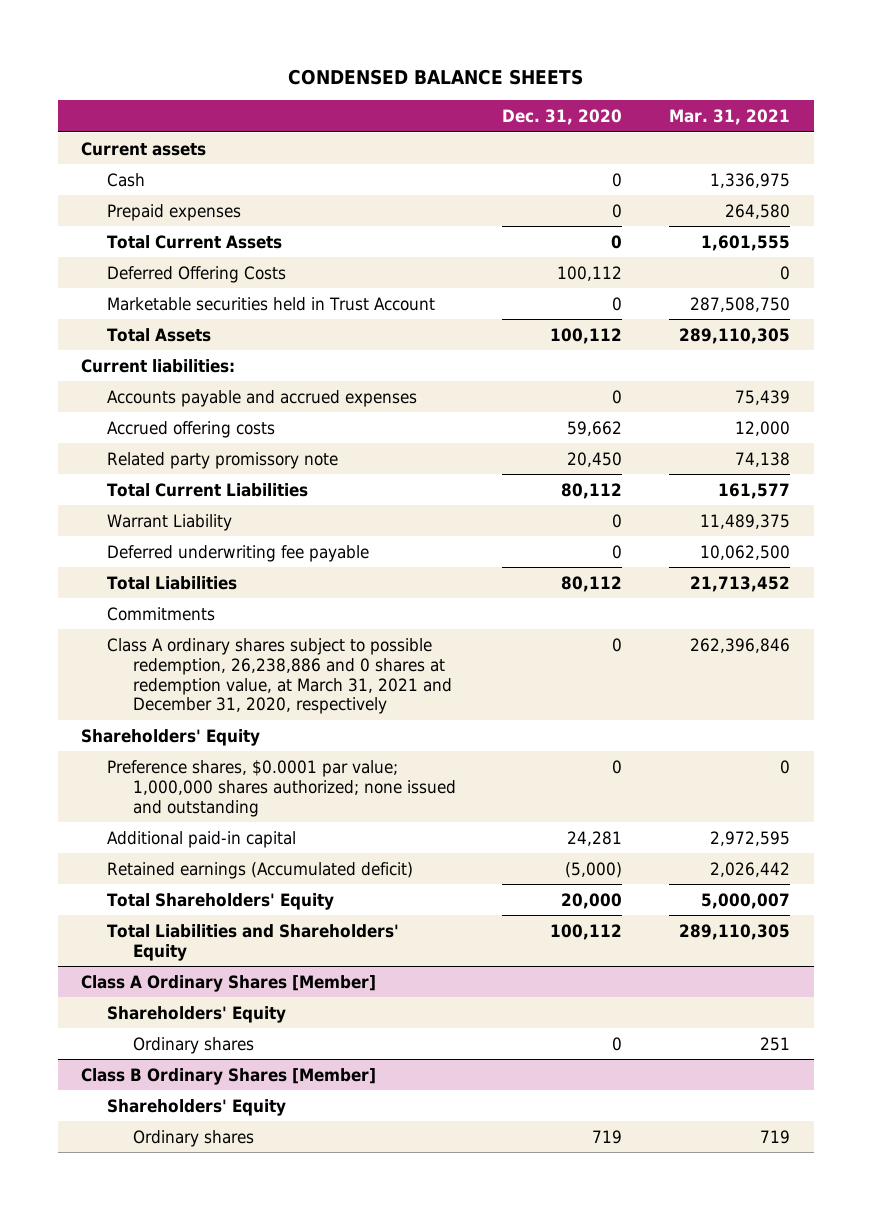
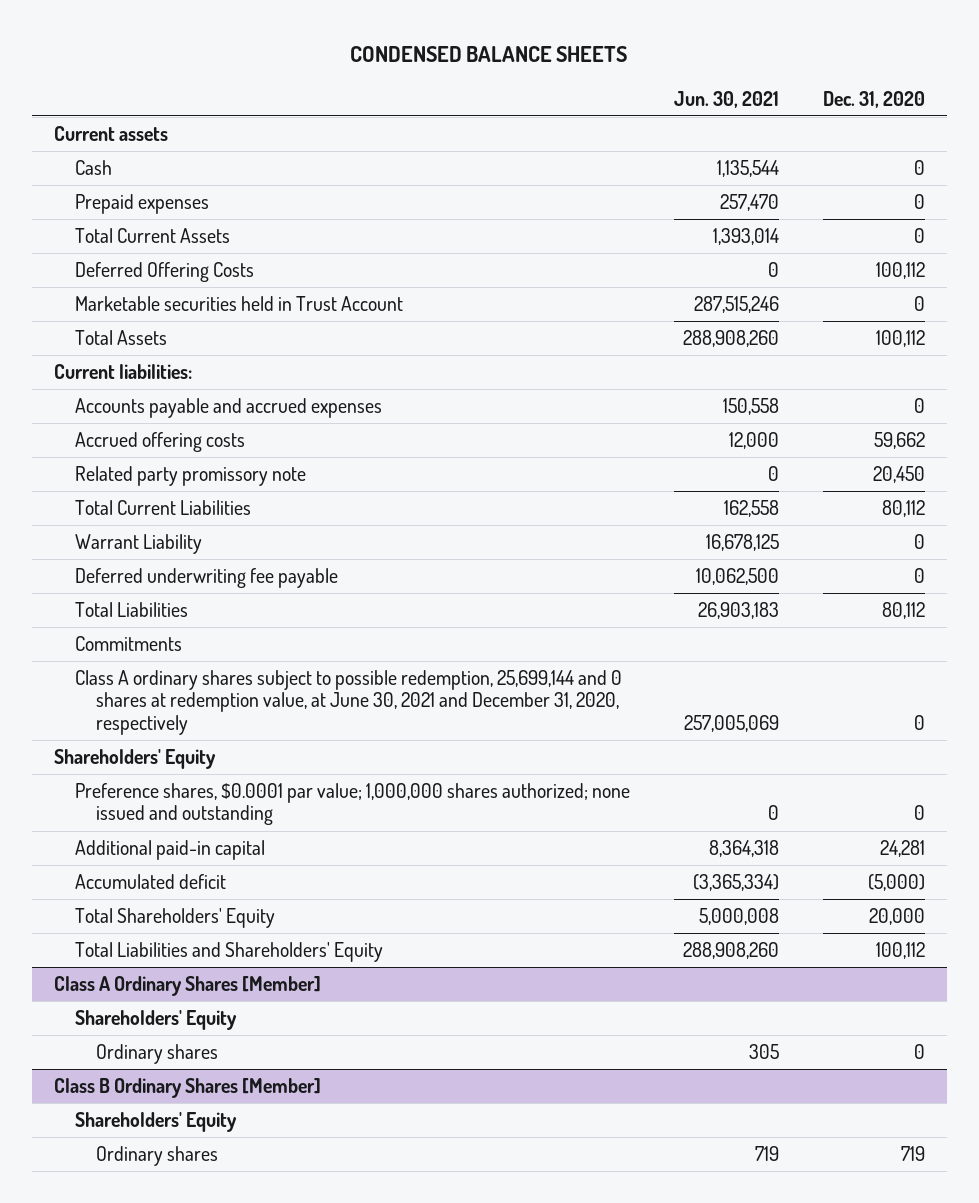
[669,108,791,125] Mar. 31, 2021 -> none
none -> [673,90,779,108] Jun. 30, 2021
[106,637,452,715] Class A ordinary shares subject to possible redemption, 26,238,886 and 0 shares at redemption value, at March 31, 2021 and December 31, 2020, respectively -> [74,670,622,735] Class A ordinary shares subject to possible redemption, 25,699,144 and 0 shares at redemption value, at June 30, 2021 and December 31, 2020, respectively
[106,861,413,879] Retained earnings (Accumulated deficit) -> [74,874,226,890] Accumulated deficit

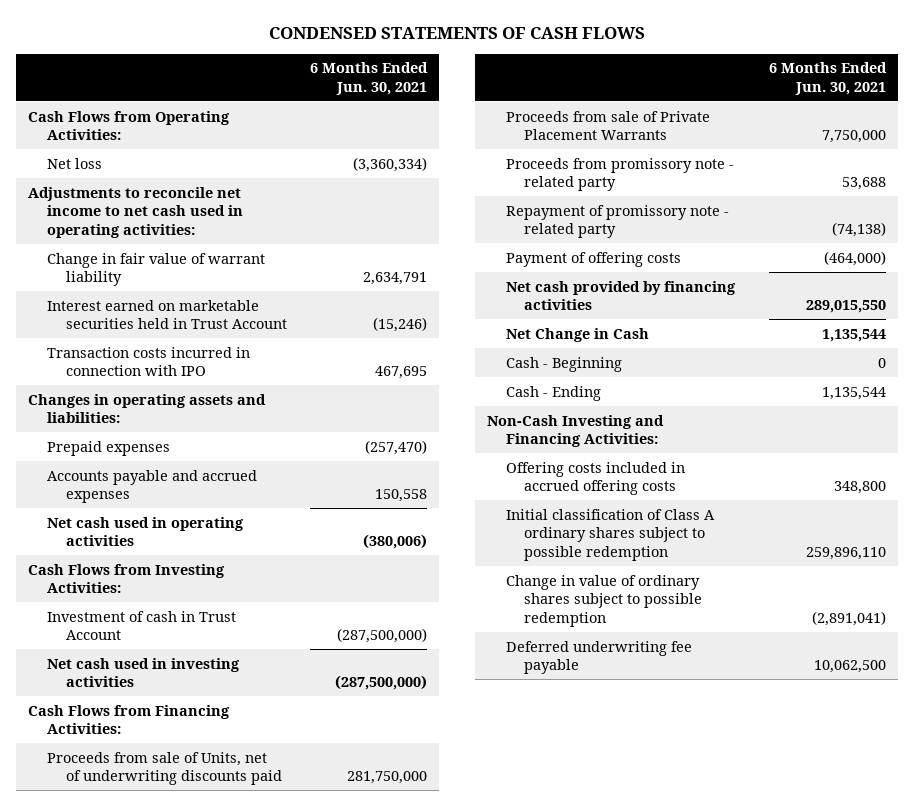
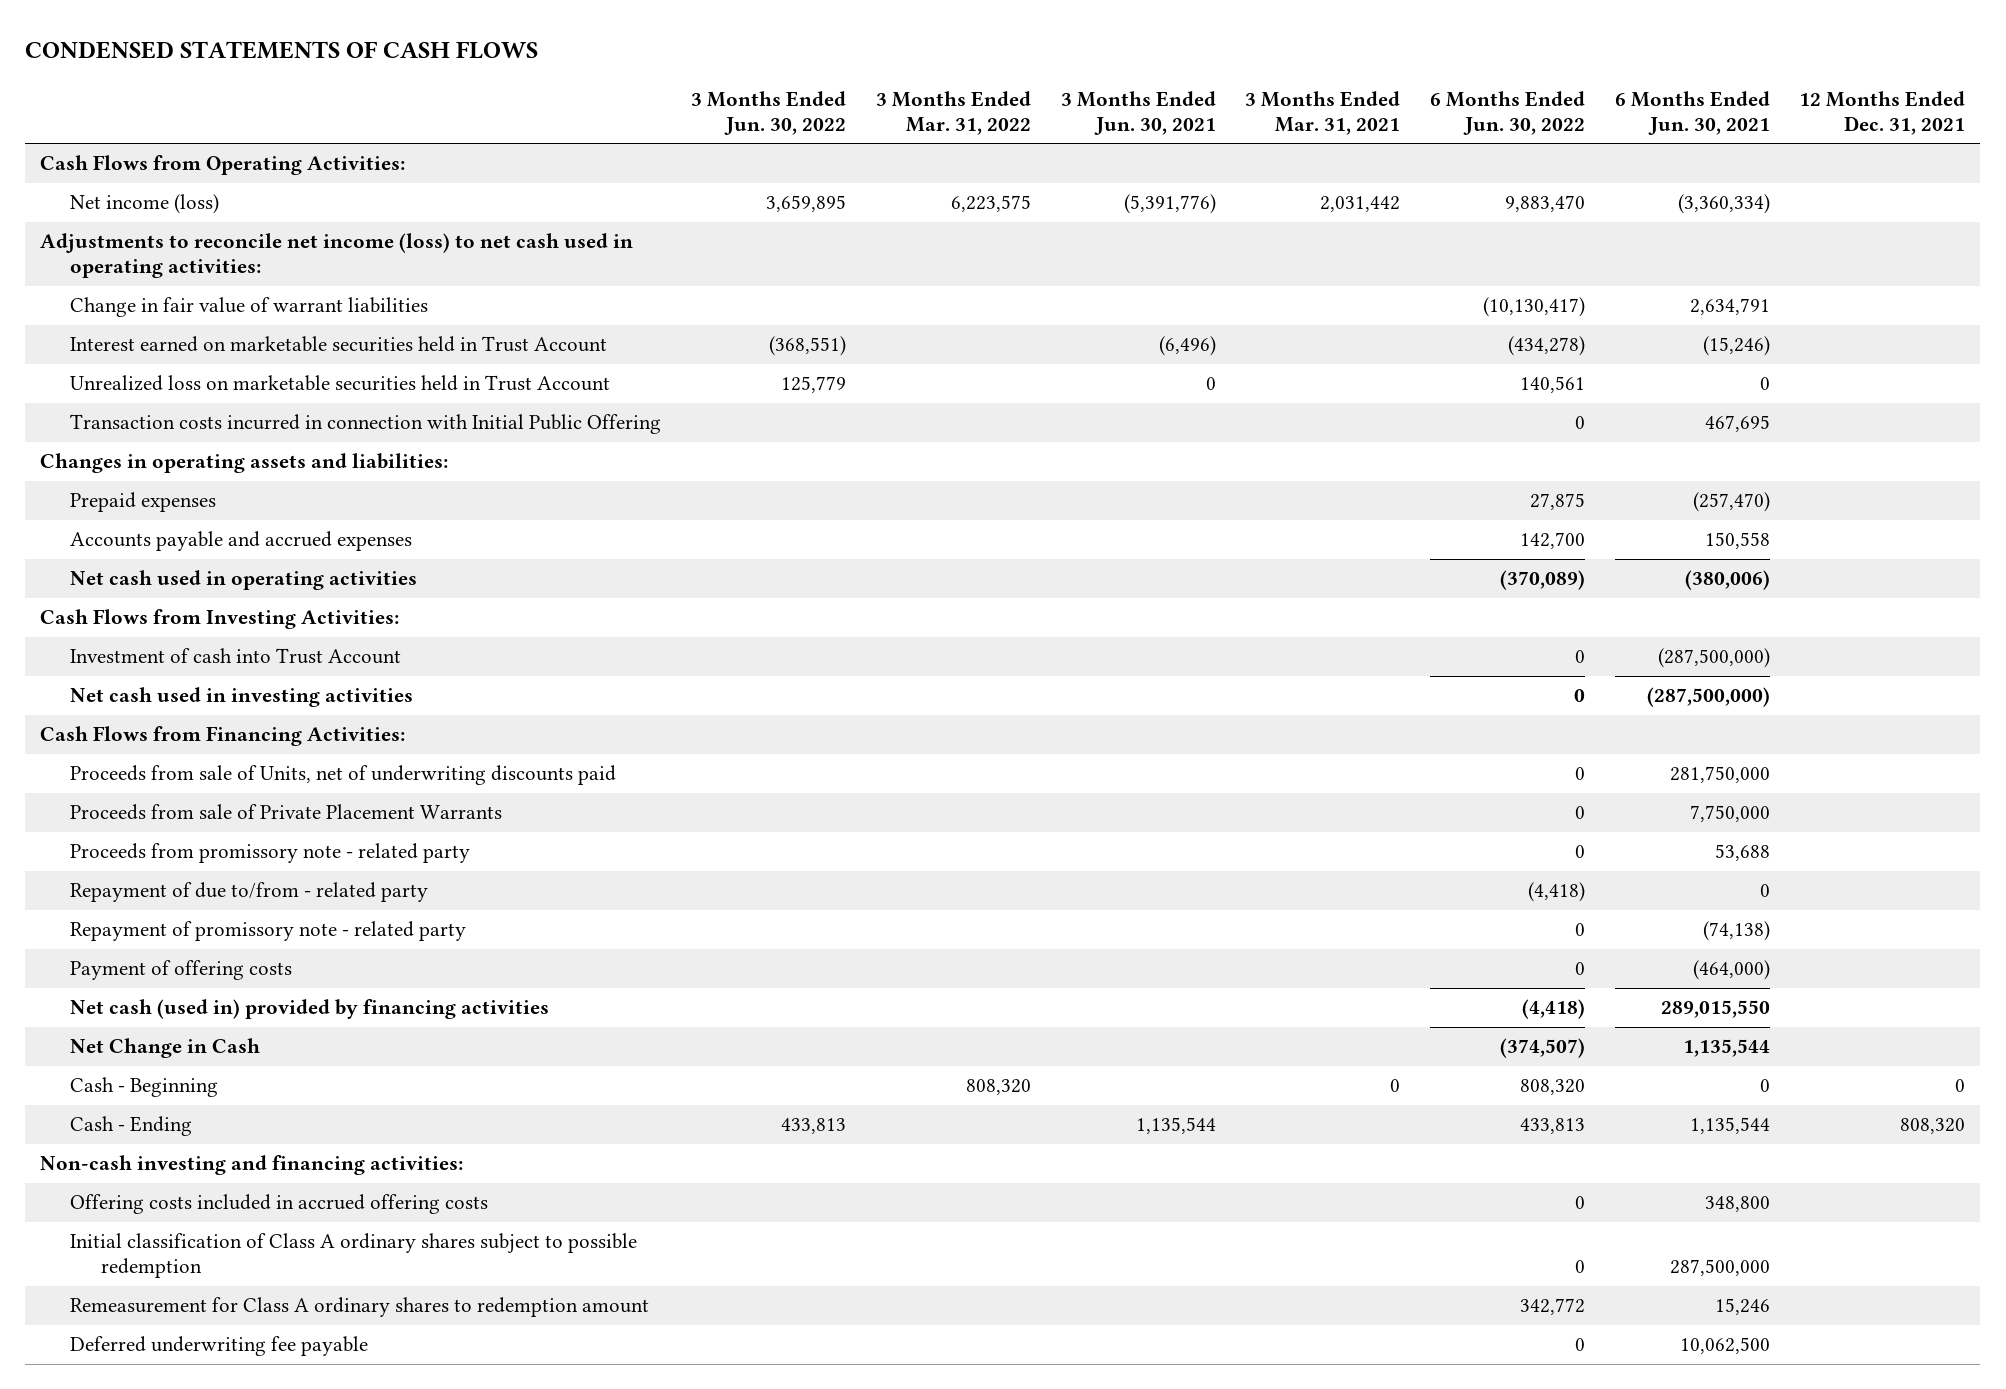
none -> [691,90,847,135] 3 Months Ended Jun. 30, 2022
none -> [875,90,1031,135] 3 Months Ended Mar. 31, 2022
none -> [1060,90,1216,135] 3 Months Ended Jun. 30, 2021
none -> [1245,90,1401,135] 3 Months Ended Mar. 31, 2021
none -> [1430,90,1586,135] 6 Months Ended Jun. 30, 2022
none -> [1799,90,1966,135] 12 Months Ended Dec. 31, 2021
[46,157,102,169] Net loss -> [70,194,220,215] Net income (loss)
[28,186,243,238] Adjustments to reconcile net income to net cash used in operating activities: -> [40,233,634,279] Adjustments to reconcile net income (loss) to net cash used in operating activities:
[46,252,265,287] Change in fair value of warrant liability -> [70,297,429,318] Change in fair value of warrant liabilities
none -> [70,375,611,392] Unrealized loss on marketable securities held in Trust Account
[46,346,250,377] Transaction costs incurred in connection with IPO -> [70,414,662,435] Transaction costs incurred in connection with Initial Public Offering
[46,610,236,641] Investment of cash in Trust Account -> [70,648,402,665] Investment of cash into Trust Account
none -> [70,882,429,903] Repayment of due to/from - related party
[505,280,736,311] Net cash provided by financing activities -> [70,999,550,1020] Net cash (used in) provided by financing activities
[487,414,665,448] Non-Cash Investing and Financing Activities: -> [40,1155,464,1176] Non-cash investing and financing activities:
[805,546,886,560] 259,896,110 -> [1669,1259,1770,1277] 287,500,000
[505,574,703,627] Change in value of ordinary shares subject to possible redemption -> [70,1297,650,1318] Remeasurement for Class A ordinary shares to redemption amount
[811,610,886,626] (2,891,041) -> [1714,1298,1770,1316] 15,246

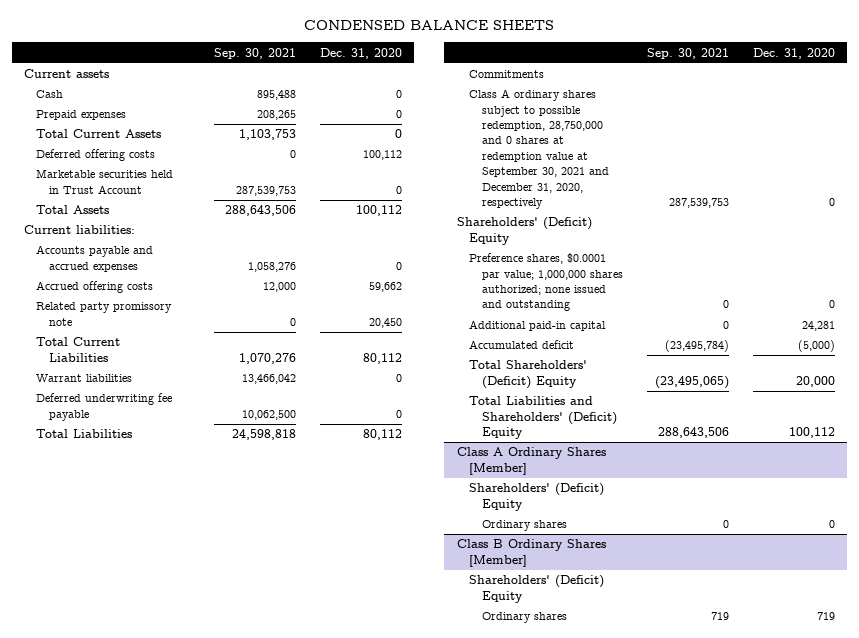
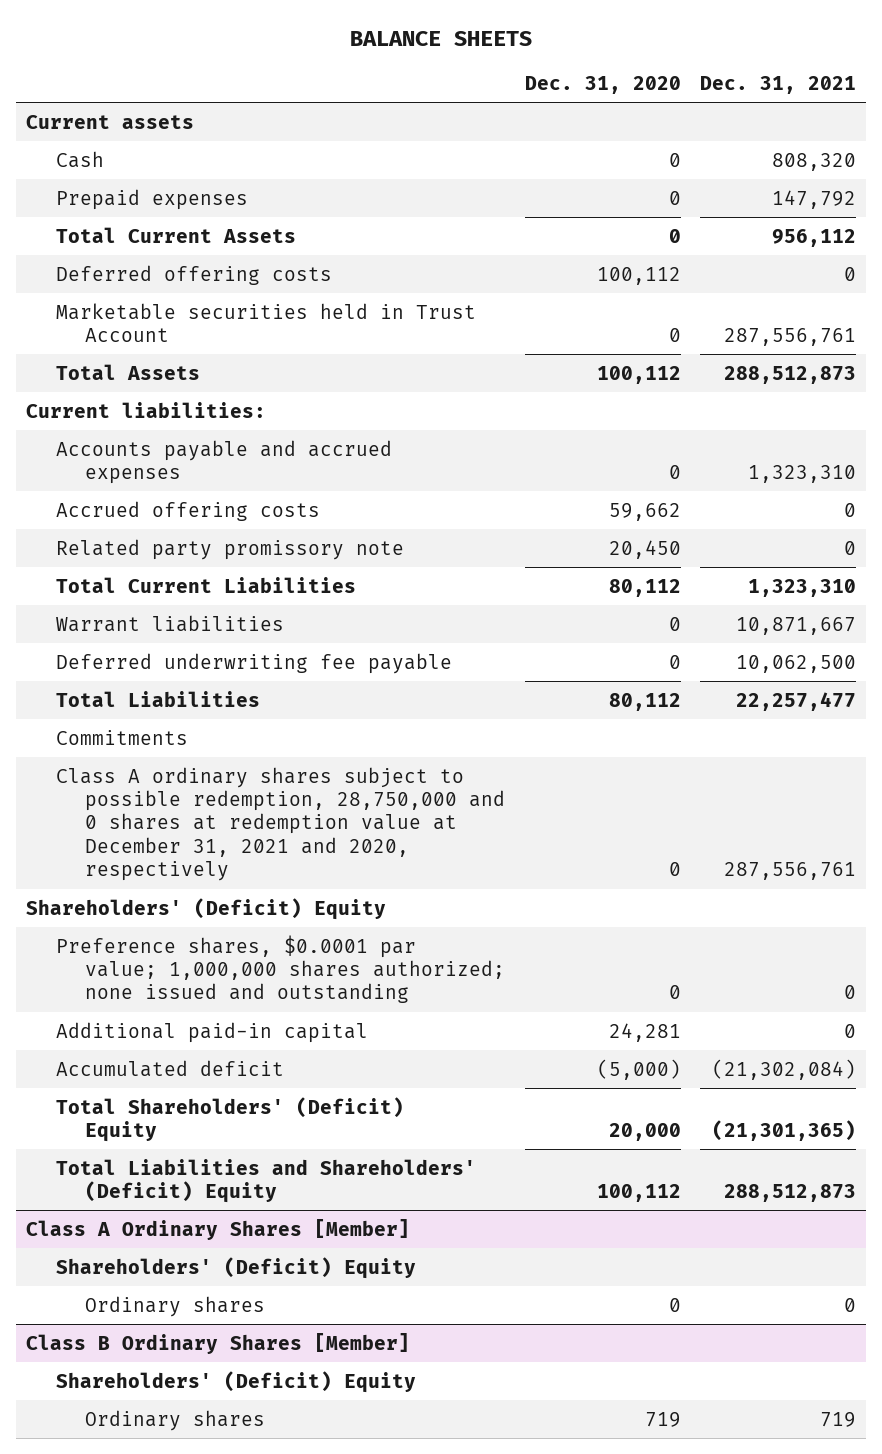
[304,20,555,31] CONDENSED BALANCE SHEETS -> [350,30,533,46] BALANCE SHEETS
[214,47,297,59] Sep. 30, 2021 -> none
none -> [700,75,857,94] Dec. 31, 2021
[469,89,609,210] Class A ordinary shares subject to possible redemption, 28,750,000 and 0 shares at redemption value at September 30, 2021 and December 31, 2020, respectively -> [55,766,506,882] Class A ordinary shares subject to possible redemption, 28,750,000 and 0 shares at redemption value at December 31, 2021 and 2020, respectively

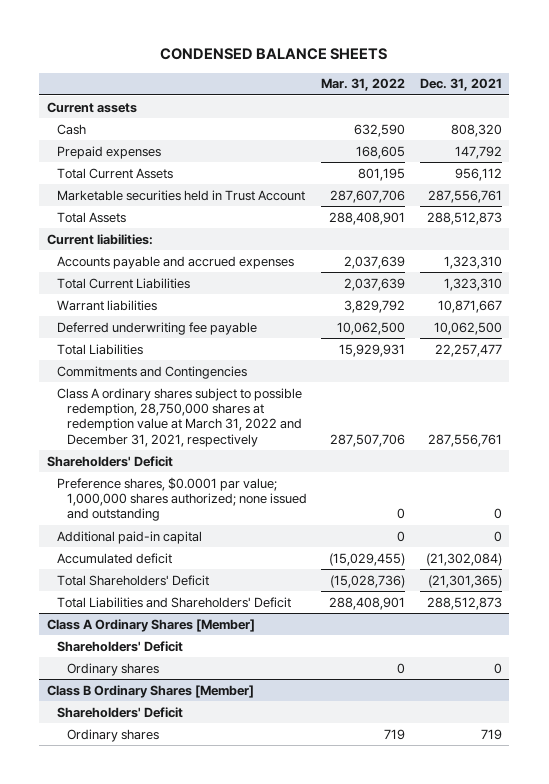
[350,30,533,46] BALANCE SHEETS -> [160,48,388,61] CONDENSED BALANCE SHEETS
[524,75,681,94] Dec. 31, 2020 -> none
none -> [321,78,406,92] Mar. 31, 2022
[55,264,332,285] Deferred offering costs -> none
[55,500,320,521] Accrued offering costs -> none
[55,538,404,560] Related party promissory note -> none
[55,729,188,745] Commitments -> [56,365,247,379] Commitments and Contingencies
[55,766,506,882] Class A ordinary shares subject to possible redemption, 28,750,000 and 0 shares at redemption value at December 31, 2021 and 2020, respectively -> [56,387,302,447] Class A ordinary shares subject to possible redemption, 28,750,000 shares at redemption value at March 31, 2022 and December 31, 2021, respectively
[26,897,387,920] Shareholders' (Deficit) Equity -> [46,455,173,467] Shareholders' Deficit
[55,1096,404,1142] Total Shareholders' (Deficit) Equity -> [56,574,209,586] Total Shareholders' Deficit
[55,1158,476,1203] Total Liabilities and Shareholders' (Deficit) Equity -> [56,596,291,608] Total Liabilities and Shareholders' Deficit
[55,1256,416,1279] Shareholders' (Deficit) Equity -> [56,640,183,652] Shareholders' Deficit
[55,1370,416,1393] Shareholders' (Deficit) Equity -> [56,706,183,718] Shareholders' Deficit

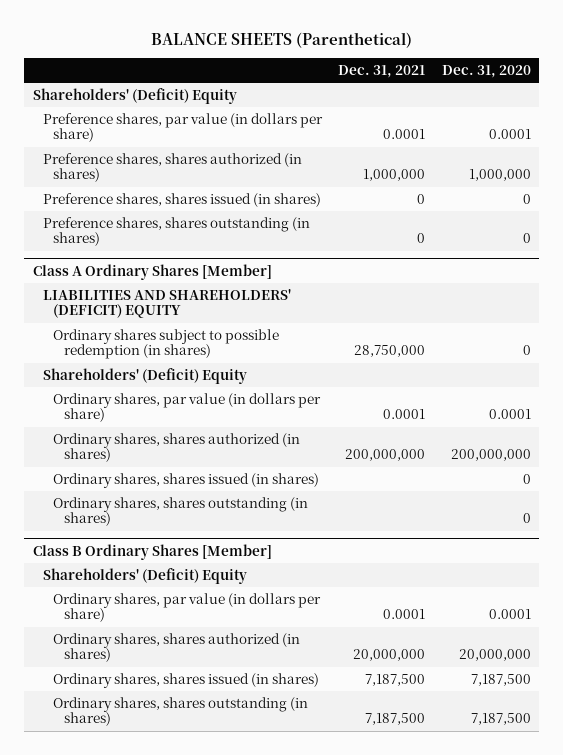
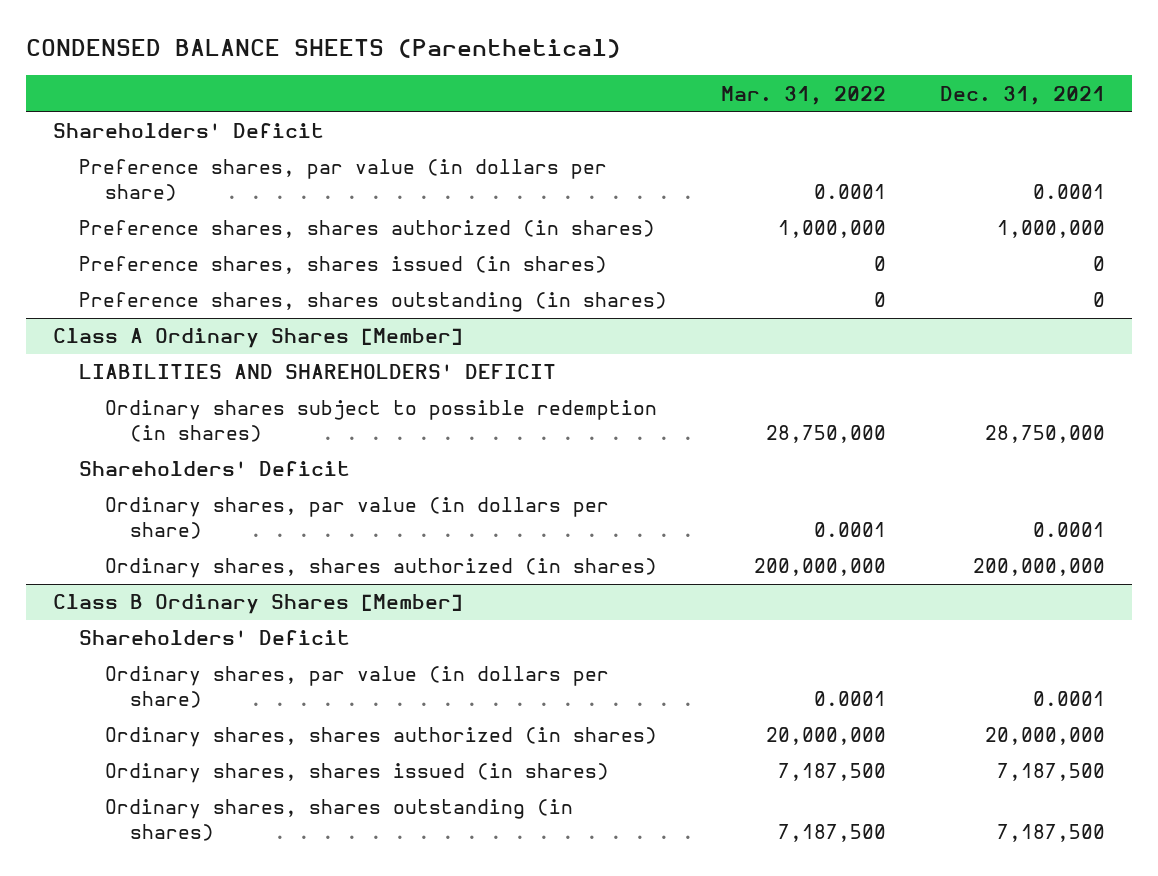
[150,31,412,48] BALANCE SHEETS (Parenthetical) -> [26,39,622,59] CONDENSED BALANCE SHEETS (Parenthetical)
[441,65,531,79] Dec. 31, 2020 -> none
none -> [720,85,886,105] Mar. 31, 2022
[32,87,237,104] Shareholders' (Deficit) Equity -> [53,123,325,139] Shareholders' Deficit
[42,288,291,319] LIABILITIES AND SHAREHOLDERS' (DEFICIT) EQUITY -> [78,364,556,380] LIABILITIES AND SHAREHOLDERS' DEFICIT
[42,367,247,384] Shareholders' (Deficit) Equity -> [78,461,350,477] Shareholders' Deficit
[53,472,320,488] Ordinary shares, shares issued (in shares) -> none
[53,496,309,527] Ordinary shares, shares outstanding (in shares) -> none
[42,567,247,584] Shareholders' (Deficit) Equity -> [78,630,350,646] Shareholders' Deficit

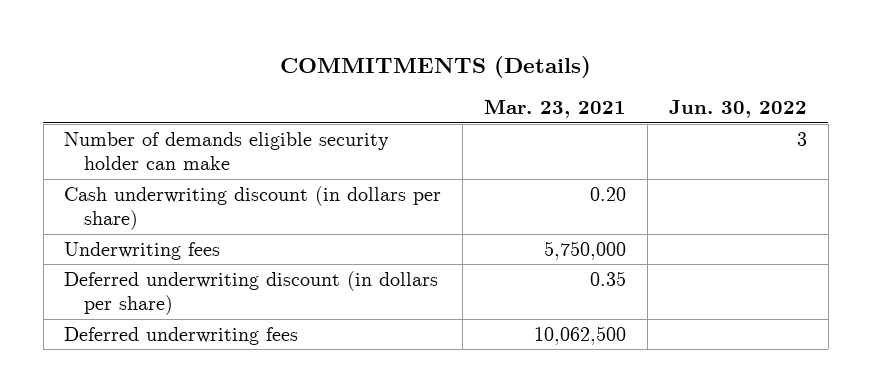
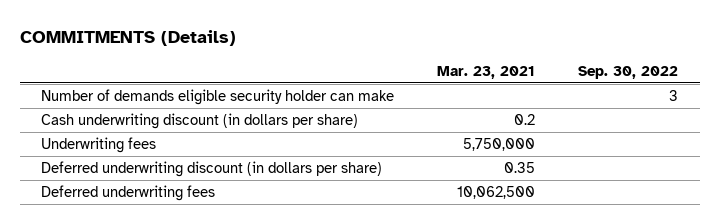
[668,100,807,119] Jun. 30, 2022 -> none
none -> [578,65,679,79] Sep. 30, 2022
[590,186,627,201] 0.20 -> [514,114,536,126] 0.2

